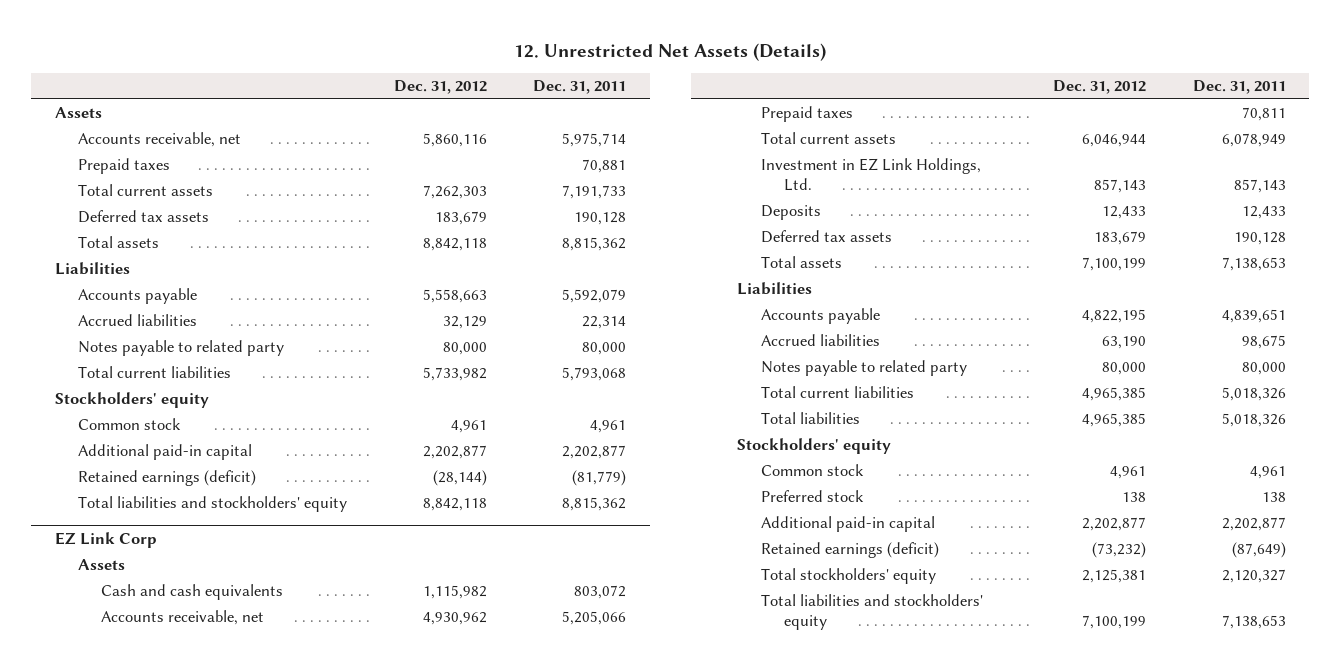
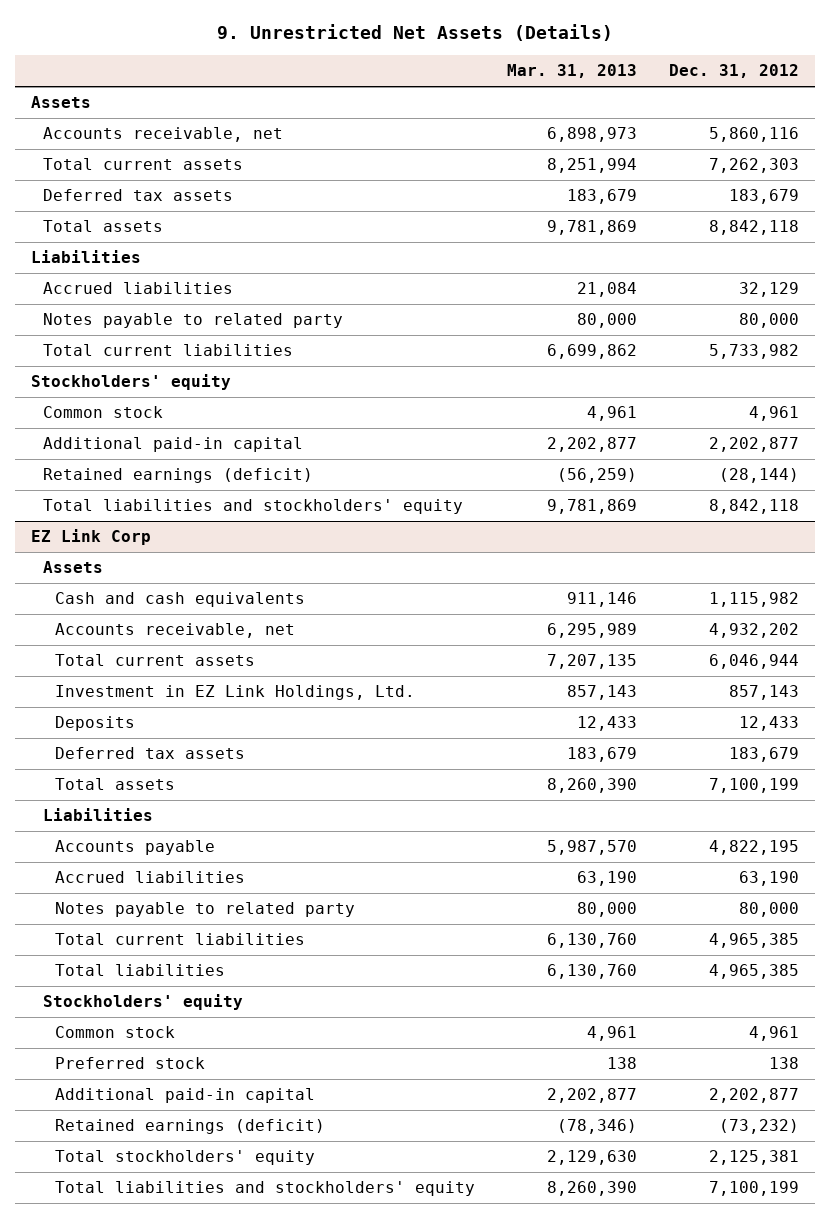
[514,42,827,61] 12. Unrestricted Net Assets (Details) -> [216,24,613,42] 9. Unrestricted Net Assets (Details)
[533,80,627,95] Dec. 31, 2011 -> none
none -> [506,64,637,79] Mar. 31, 2013
[78,158,171,175] Prepaid taxes -> none
[78,288,198,305] Accounts payable -> none
[760,106,853,123] Prepaid taxes -> none
[422,612,487,626] 4,930,962 -> [708,623,799,639] 4,932,202

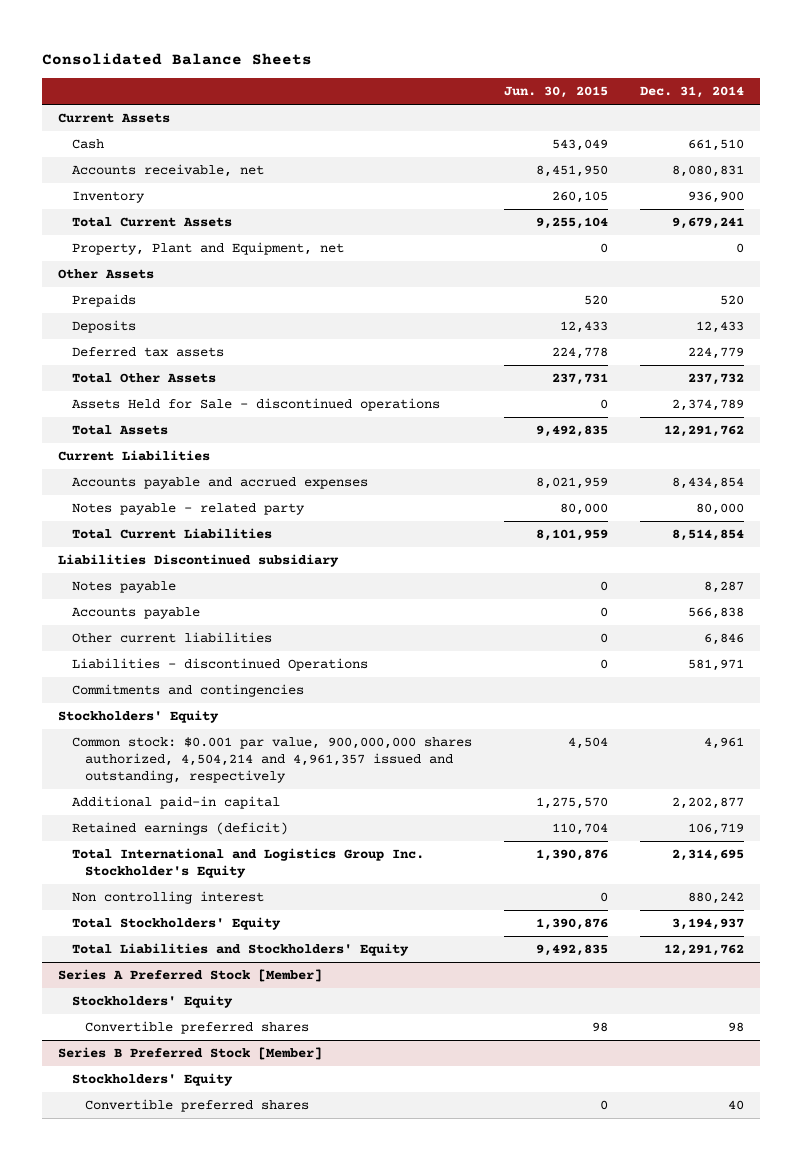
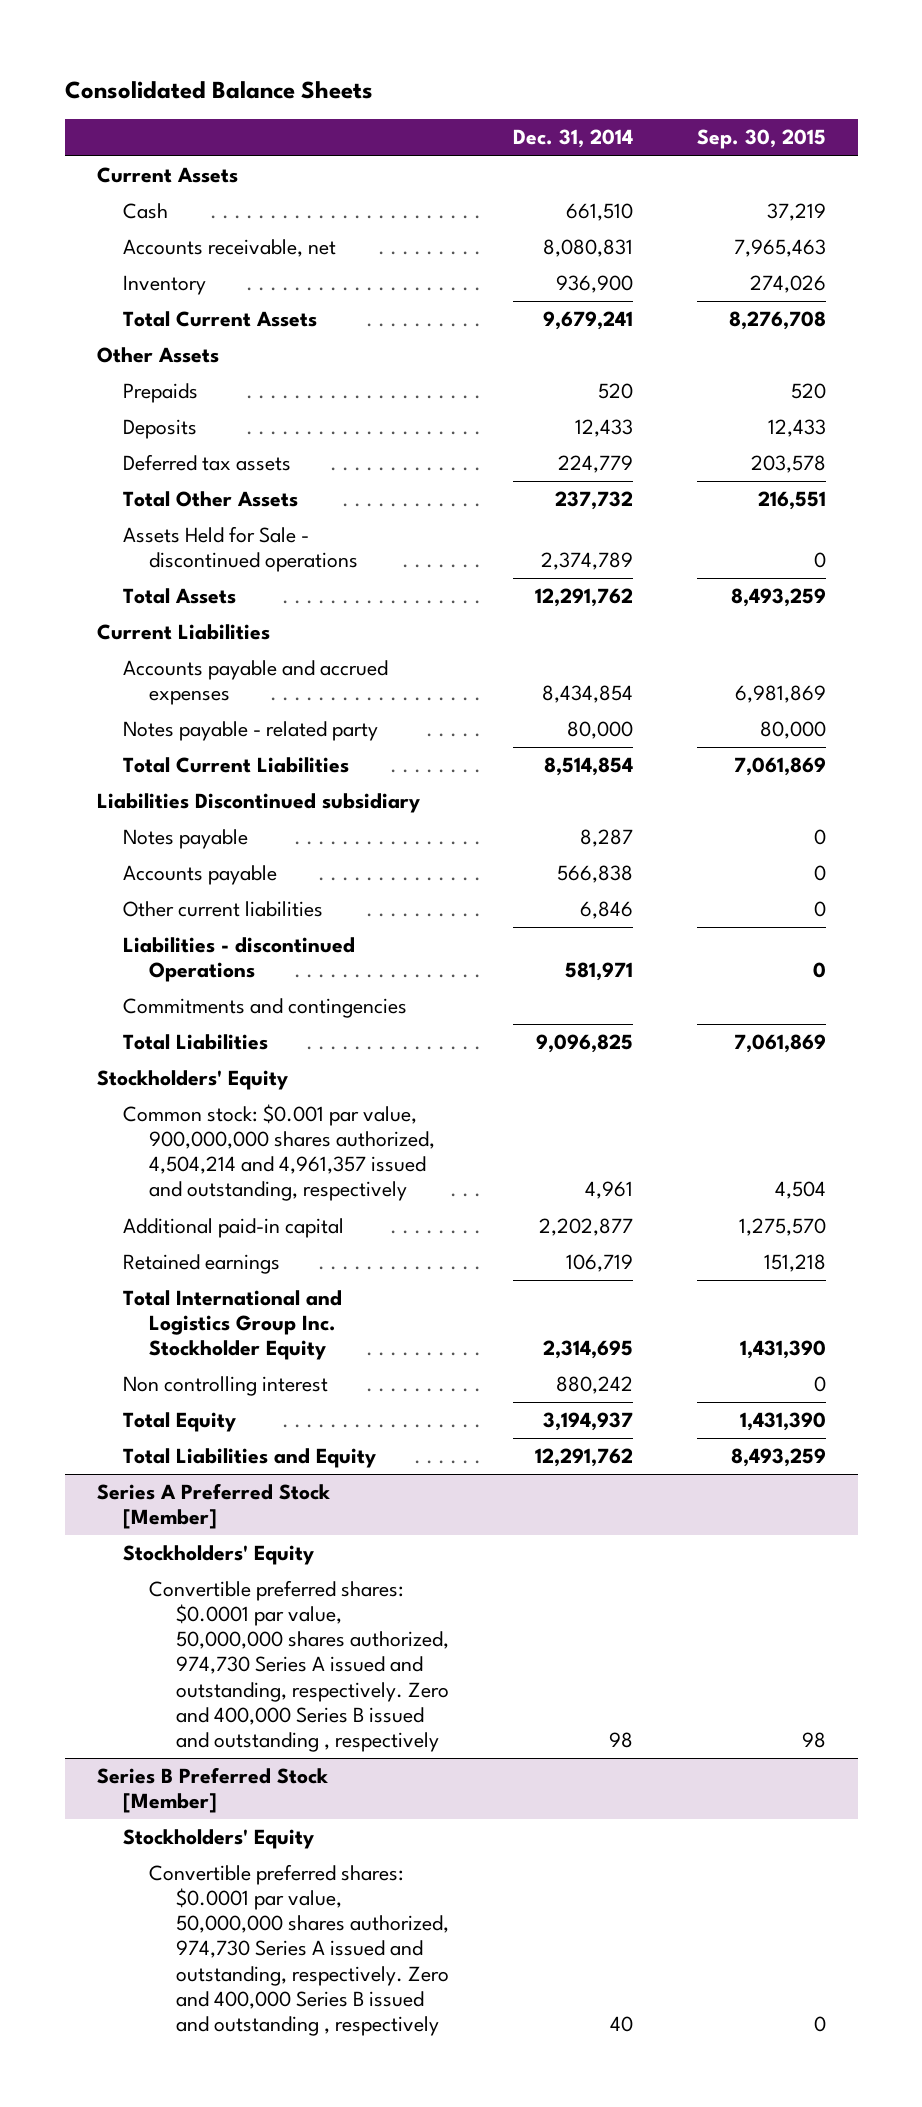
[503,86,608,99] Jun. 30, 2015 -> none
none -> [696,129,826,150] Sep. 30, 2015
[71,242,344,256] Property, Plant and Equipment, net -> none
none -> [123,1034,269,1051] Total Liabilities
[71,822,288,836] Retained earnings (deficit) -> [123,1254,281,1275] Retained earnings
[71,848,424,879] Total International and Logistics Group Inc. Stockholder's Equity -> [123,1290,343,1361] Total International and Logistics Group Inc. Stockholder Equity
[71,917,281,931] Total Stockholders' Equity -> [123,1412,237,1433] Total Equity
[71,943,409,957] Total Liabilities and Stockholders' Equity -> [123,1448,377,1469] Total Liabilities and Equity
[85,1021,310,1035] Convertible preferred shares -> [149,1580,449,1752] Convertible preferred shares: $0.0001 par value, 50,000,000 shares authorized, 974,730 Series A issued and outstanding, respectively. Zero and 400,000 Series B issued and outstanding , respectively
[85,1099,310,1113] Convertible preferred shares -> [149,1864,449,2036] Convertible preferred shares: $0.0001 par value, 50,000,000 shares authorized, 974,730 Series A issued and outstanding, respectively. Zero and 400,000 Series B issued and outstanding , respectively

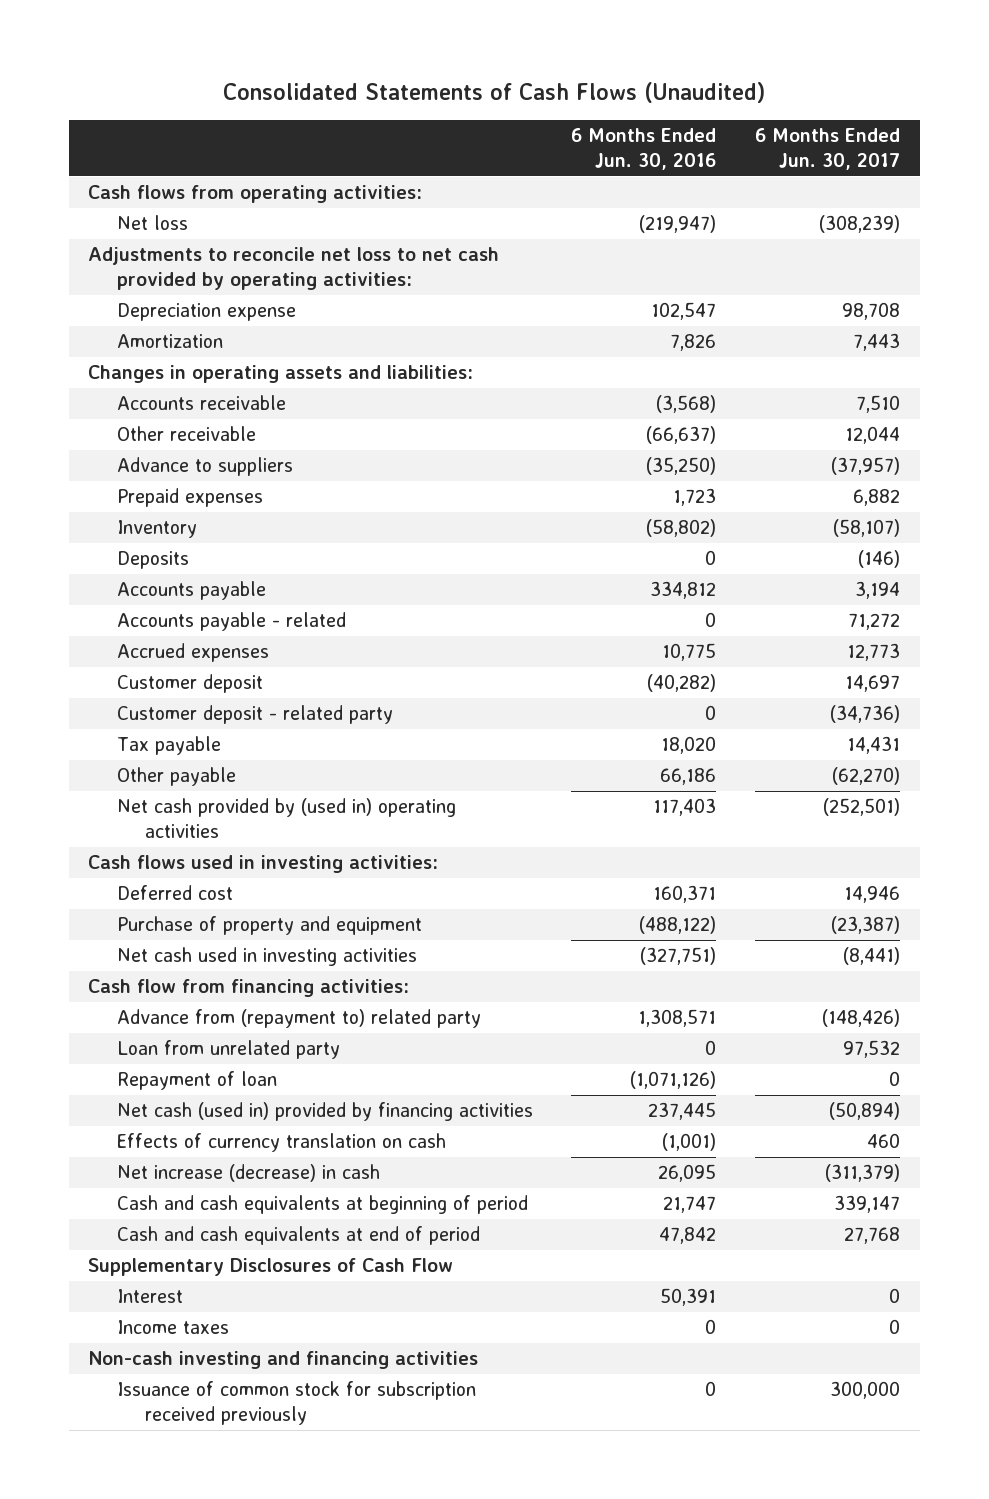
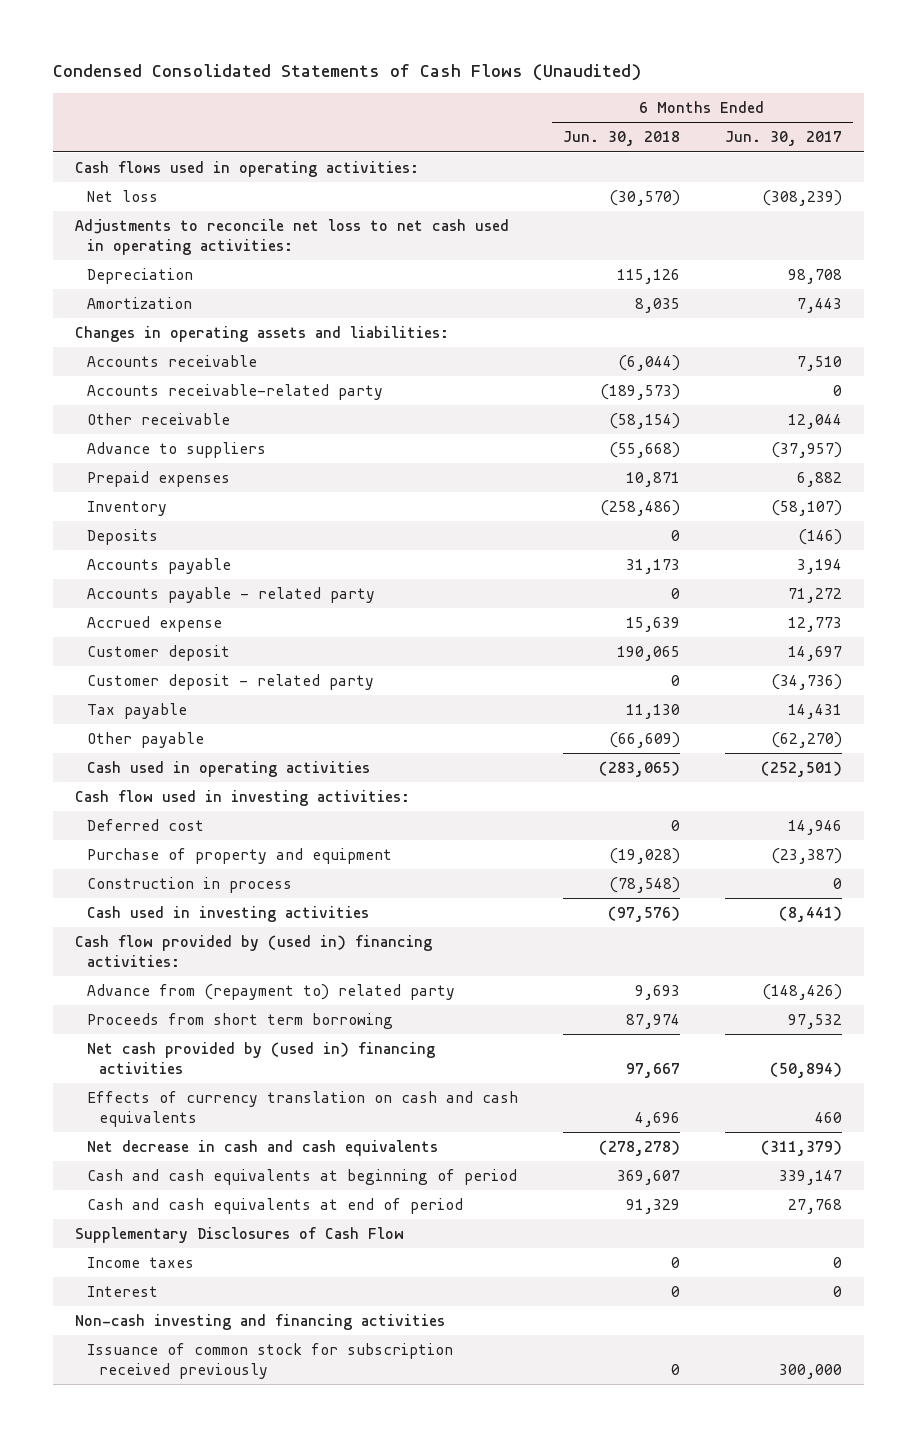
[223,81,766,103] Consolidated Statements of Cash Flows (Unaudited) -> [53,64,642,82] Condensed Consolidated Statements of Cash Flows (Unaudited)
[571,127,717,171] 6 Months Ended Jun. 30, 2016 -> none
none -> [563,131,681,147] Jun. 30, 2018
[88,185,423,204] Cash flows from operating activities: -> [75,161,420,178] Cash flows used in operating activities:
[88,247,500,291] Adjustments to reconcile net loss to net cash provided by operating activities: -> [75,219,510,255] Adjustments to reconcile net loss to net cash used in operating activities:
[116,303,296,322] Depreciation expense -> [87,268,194,285] Depreciation
none -> [87,384,384,401] Accounts receivable-related party
[116,612,346,632] Accounts payable - related -> [87,587,376,604] Accounts payable - related party
[116,643,269,663] Accrued expenses -> [87,616,223,633] Accrued expense
[116,798,456,839] Net cash provided by (used in) operating activities -> [87,761,371,778] Cash used in operating activities
[88,855,439,874] Cash flows used in investing activities: -> [75,790,411,807] Cash flow used in investing activities:
none -> [87,877,293,894] Construction in process
[116,947,417,967] Net cash used in investing activities -> [87,906,370,923] Cash used in investing activities
[88,979,410,998] Cash flow from financing activities: -> [75,935,433,967] Cash flow provided by (used in) financing activities:
[116,1071,277,1091] Repayment of loan -> none
[116,1040,340,1060] Loan from unrelated party -> [87,1013,394,1030] Proceeds from short term borrowing
[116,1102,533,1122] Net cash (used in) provided by financing activities -> [87,1042,436,1074] Net cash provided by (used in) financing activities
[116,1133,446,1153] Effects of currency translation on cash -> [87,1091,519,1127] Effects of currency translation on cash and cash equivalents
[116,1164,380,1183] Net increase (decrease) in cash -> [87,1140,439,1157] Net decrease in cash and cash equivalents
[116,1289,183,1304] Interest -> [87,1286,159,1298] Interest

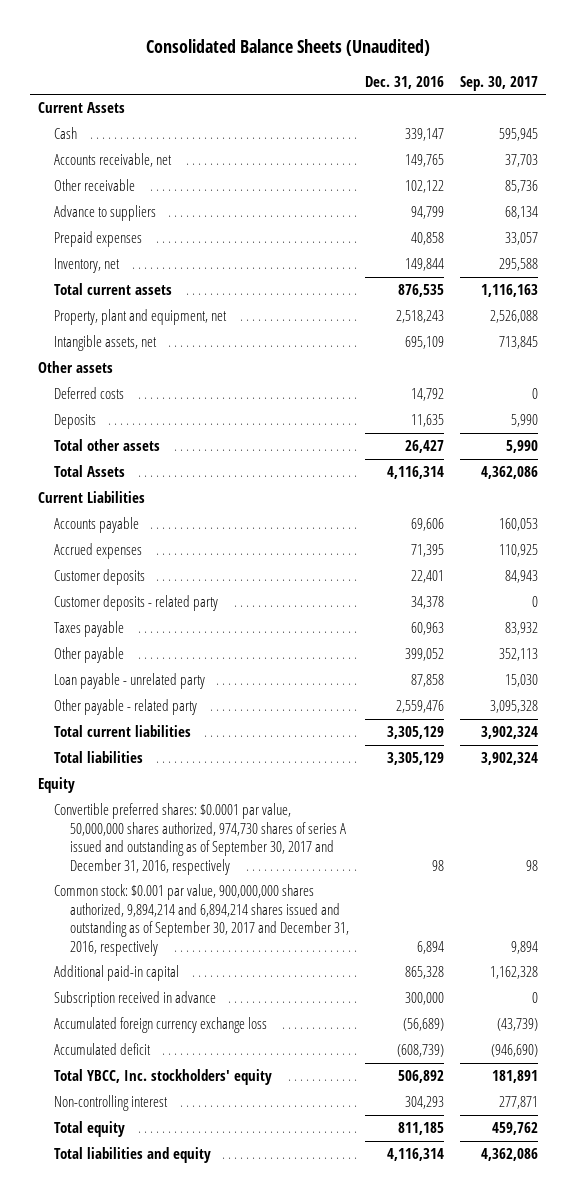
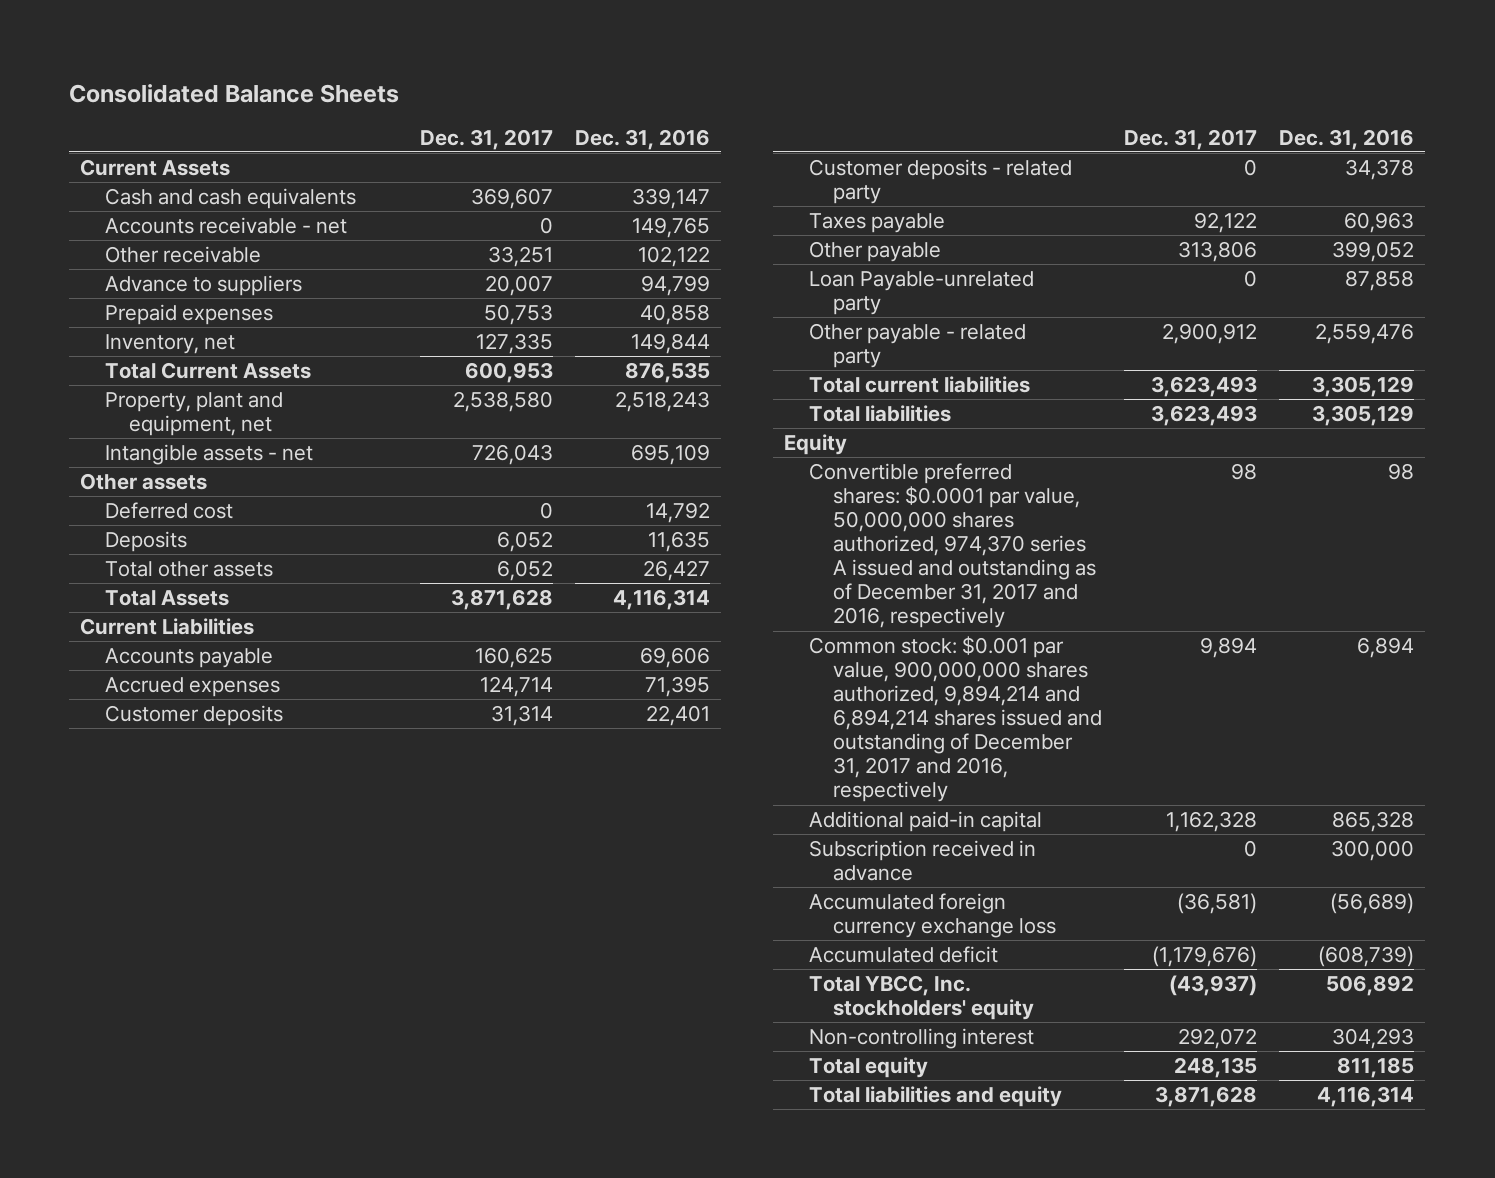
[145,39,430,57] Consolidated Balance Sheets (Unaudited) -> [69,83,400,103] Consolidated Balance Sheets
[460,75,539,91] Sep. 30, 2017 -> none
none -> [420,128,554,150] Dec. 31, 2017
[53,127,77,140] Cash -> [104,188,356,210] Cash and cash equivalents
[53,153,172,168] Accounts receivable, net -> [104,217,347,235] Accounts receivable - net
[53,283,172,296] Total current assets -> [104,362,311,380] Total Current Assets
[53,335,157,352] Intangible assets, net -> [104,444,313,466] Intangible assets - net
[53,387,124,400] Deferred costs -> [104,502,233,520] Deferred cost
[53,673,205,690] Loan payable - unrelated party -> [808,271,1034,316] Loan Payable-unrelated party
[53,803,346,875] Convertible preferred shares: $0.0001 par value, 50,000,000 shares authorized, 974,730 shares of series A issued and outstanding as of September 30, 2017 and December 31, 2016, respectively -> [808,463,1097,629] Convertible preferred shares: $0.0001 par value, 50,000,000 shares authorized, 974,370 series A issued and outstanding as of December 31, 2017 and 2016, respectively
[53,884,349,956] Common stock: $0.001 par value, 900,000,000 shares authorized, 9,894,214 and 6,894,214 shares issued and outstanding as of September 30, 2017 and December 31, 2016, respectively -> [808,636,1103,803] Common stock: $0.001 par value, 900,000,000 shares authorized, 9,894,214 and 6,894,214 shares issued and outstanding of December 31, 2017 and 2016, respectively

